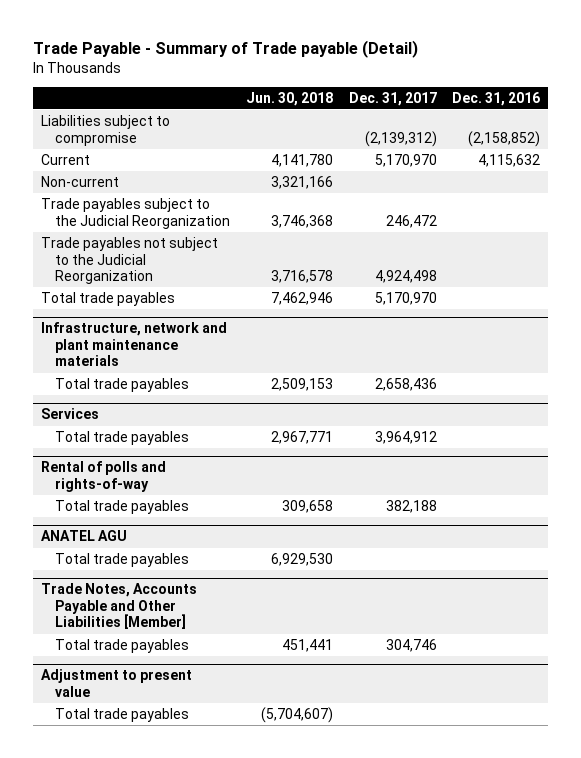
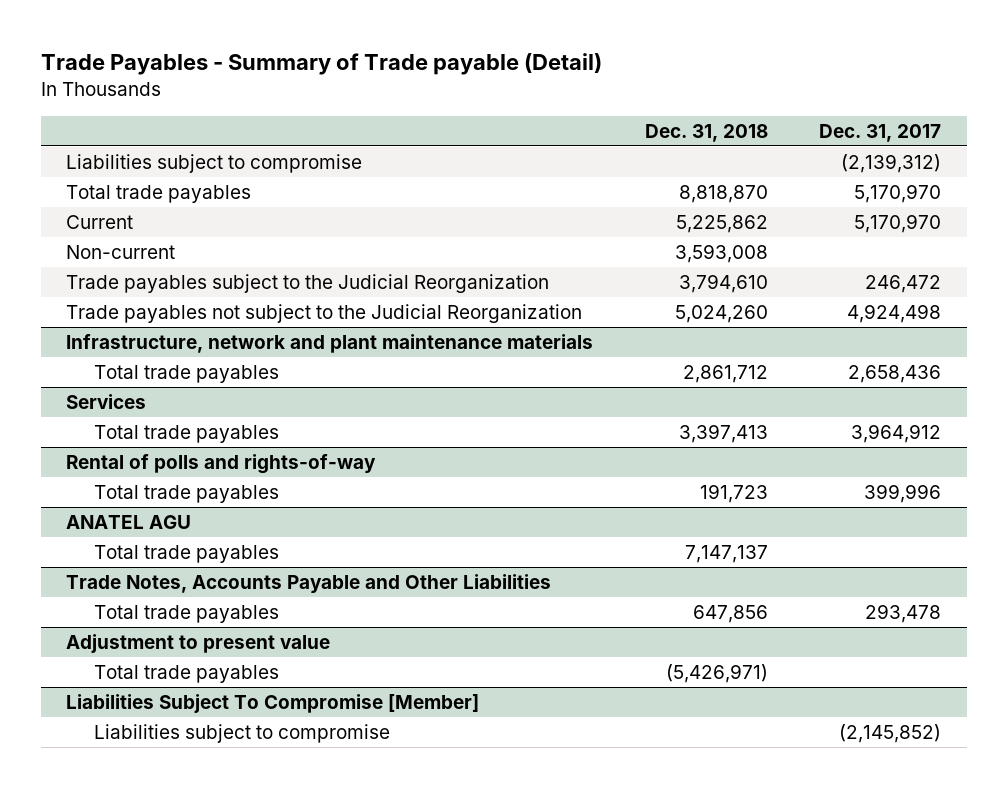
[32,40,418,59] Trade Payable - Summary of Trade payable (Detail) -> [40,53,602,76] Trade Payables - Summary of Trade payable (Detail)
[245,91,333,106] Jun. 30, 2018 -> none
[452,91,541,106] Dec. 31, 2016 -> none
none -> [644,123,768,142] Dec. 31, 2018
[40,292,175,307] Total trade payables -> [66,185,252,204] Total trade payables
[385,500,437,514] 382,188 -> [864,484,942,504] 399,996
[40,583,197,630] Trade Notes, Accounts Payable and Other Liabilities [Member] -> [66,574,552,594] Trade Notes, Accounts Payable and Other Liabilities
[385,639,437,653] 304,746 -> [865,604,942,624] 293,478
none -> [66,694,480,714] Liabilities Subject To Compromise [Member]
none -> [93,724,390,744] Liabilities subject to compromise

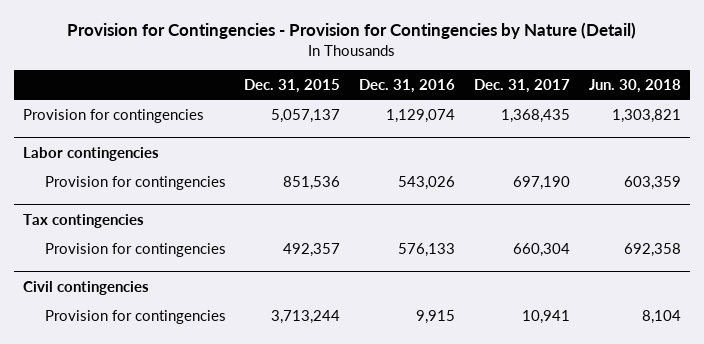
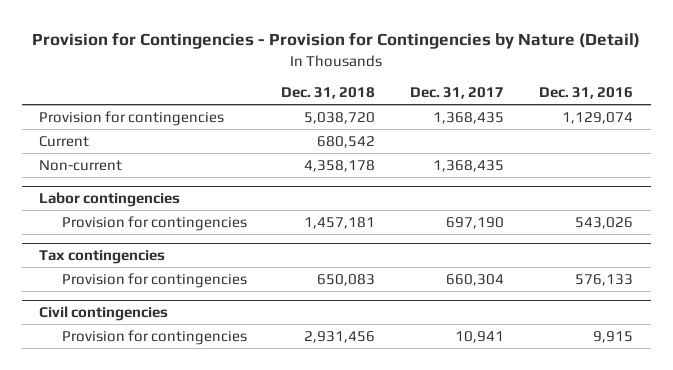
[244,79,341,94] Dec. 31, 2015 -> none
[588,79,681,94] Jun. 30, 2018 -> none
none -> [281,87,376,100] Dec. 31, 2018
none -> [39,135,90,147] Current
none -> [39,159,123,171] Non-current

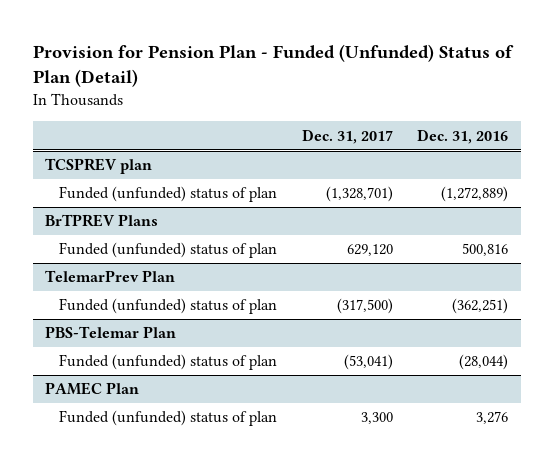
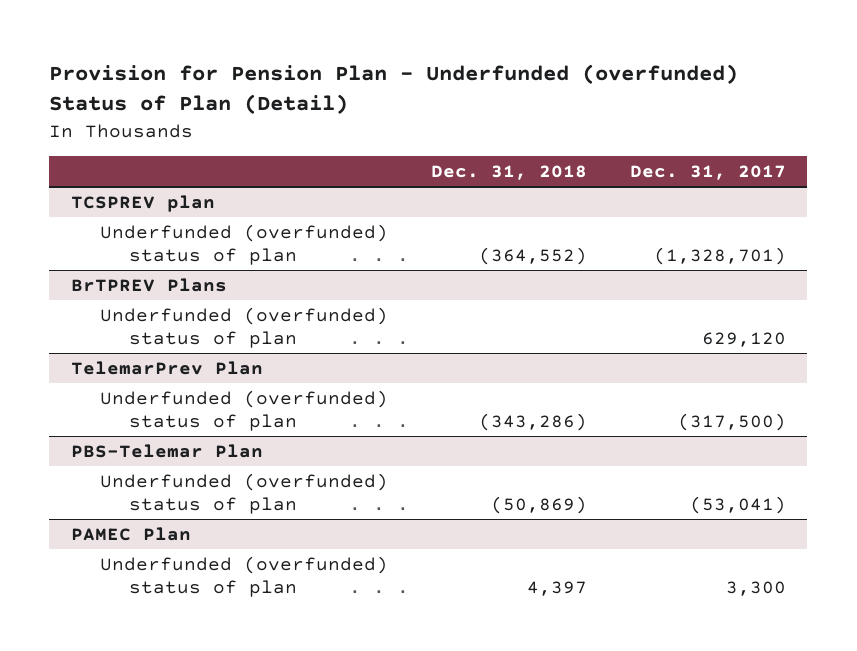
[32,44,514,88] Provision for Pension Plan - Funded (Unfunded) Status of Plan (Detail) -> [49,63,739,115] Provision for Pension Plan - Underfunded (overfunded) Status of Plan (Detail)
[417,128,509,144] Dec. 31, 2016 -> none
none -> [430,164,587,180] Dec. 31, 2018
[59,186,278,203] Funded (unfunded) status of plan -> [100,223,389,265] Underfunded (overfunded) status of plan
[59,242,278,259] Funded (unfunded) status of plan -> [100,306,389,348] Underfunded (overfunded) status of plan
[59,298,278,315] Funded (unfunded) status of plan -> [100,389,389,431] Underfunded (overfunded) status of plan
[59,354,278,371] Funded (unfunded) status of plan -> [100,472,389,514] Underfunded (overfunded) status of plan
[59,410,278,427] Funded (unfunded) status of plan -> [100,555,389,597] Underfunded (overfunded) status of plan

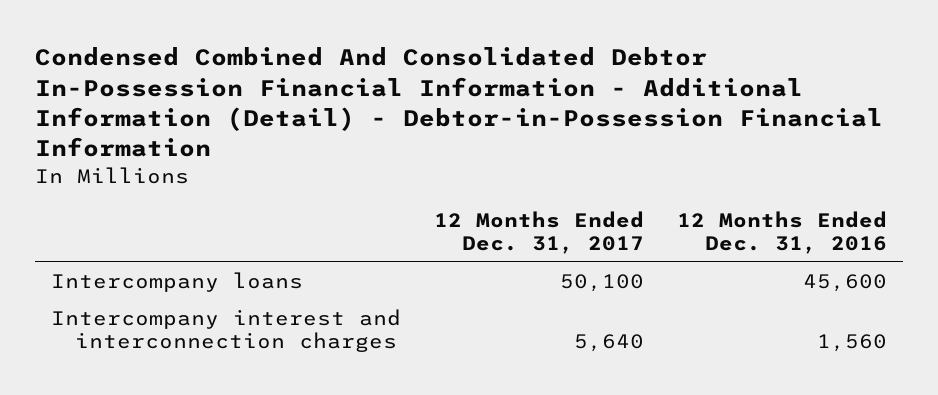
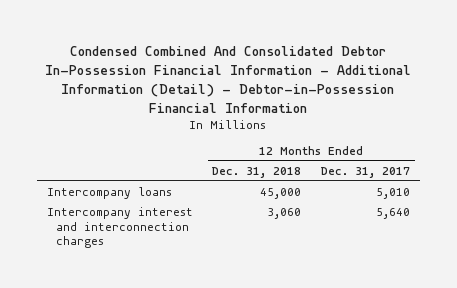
[676,211,887,255] 12 Months Ended Dec. 31, 2016 -> none
none -> [212,166,302,178] Dec. 31, 2018
[560,274,645,293] 50,100 -> [375,188,410,200] 5,010

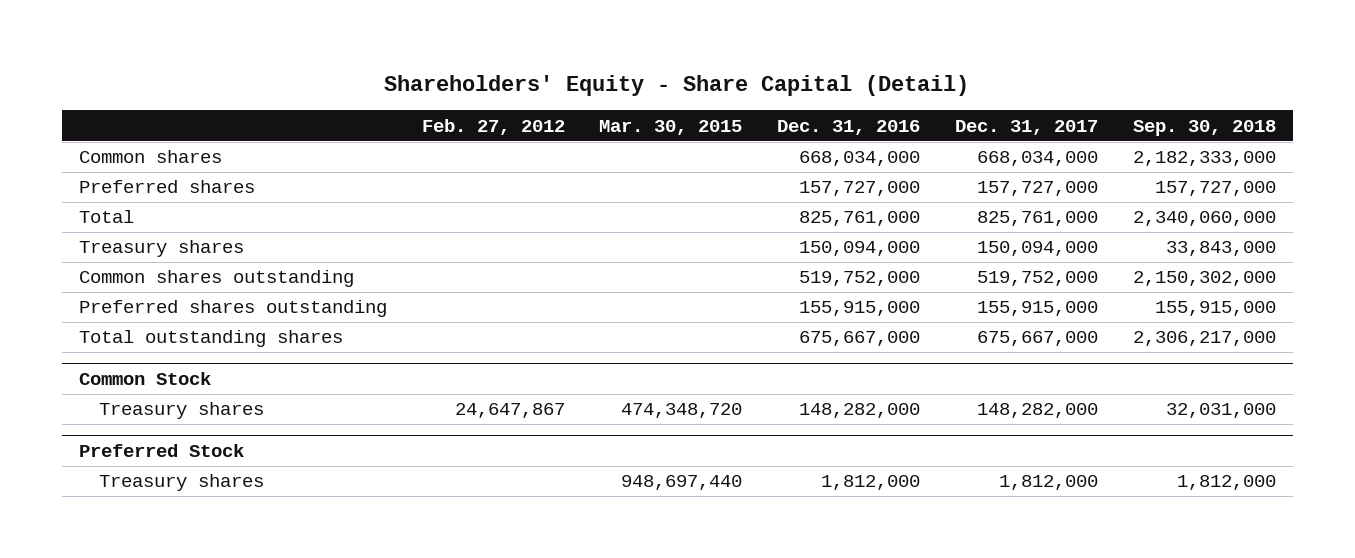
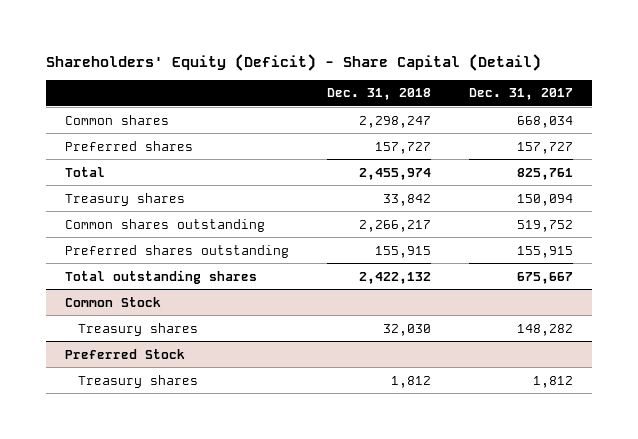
[384,75,970,97] Shareholders' Equity - Share Capital (Detail) -> [46,53,542,71] Shareholders' Equity (Deficit) - Share Capital (Detail)
[421,118,565,135] Feb. 27, 2012 -> none
[599,119,743,135] Mar. 30, 2015 -> none
[777,119,921,135] Dec. 31, 2016 -> none
[1132,119,1276,136] Sep. 30, 2018 -> none
none -> [326,88,431,101] Dec. 31, 2018
[976,151,1098,167] 668,034,000 -> [516,115,573,128] 668,034
[976,181,1098,197] 157,727,000 -> [516,141,573,154] 157,727
[976,211,1098,227] 825,761,000 -> [516,167,573,180] 825,761
[976,241,1098,257] 150,094,000 -> [516,193,573,206] 150,094
[976,271,1098,287] 519,752,000 -> [516,219,573,232] 519,752
[976,301,1098,317] 155,915,000 -> [516,245,573,258] 155,915
[976,331,1098,347] 675,667,000 -> [516,271,573,284] 675,667
[976,403,1098,419] 148,282,000 -> [516,323,573,336] 148,282
[998,475,1098,491] 1,812,000 -> [532,375,573,388] 1,812

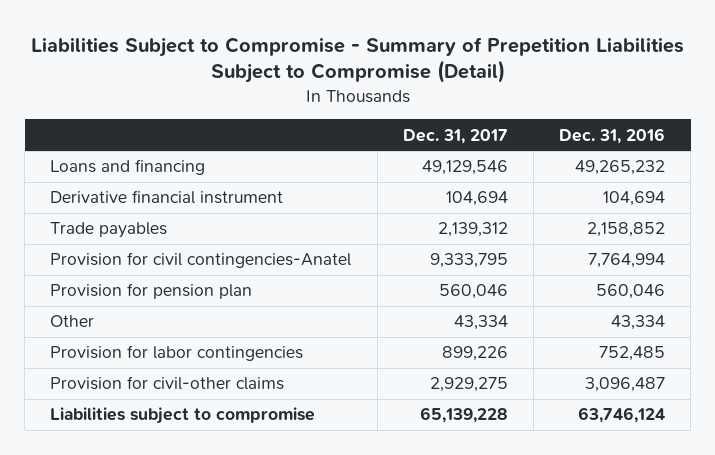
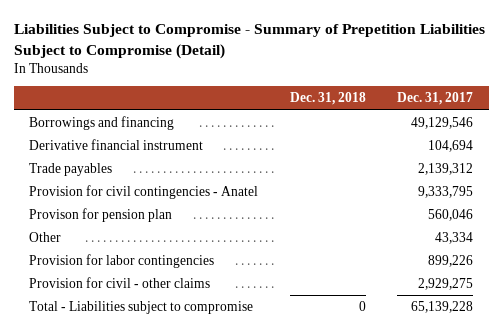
[559,127,666,144] Dec. 31, 2016 -> none
none -> [289,92,366,106] Dec. 31, 2018
[50,159,206,176] Loans and financing -> [29,115,175,130] Borrowings and financing
[50,252,352,269] Provision for civil contingencies-Anatel -> [29,184,259,199] Provision for civil contingencies - Anatel
[50,283,253,300] Provision for pension plan -> [29,207,173,222] Provison for pension plan
[50,376,285,391] Provision for civil-other claims -> [29,276,211,288] Provision for civil - other claims
[50,407,316,425] Liabilities subject to compromise -> [29,300,254,314] Total - Liabilities subject to compromise

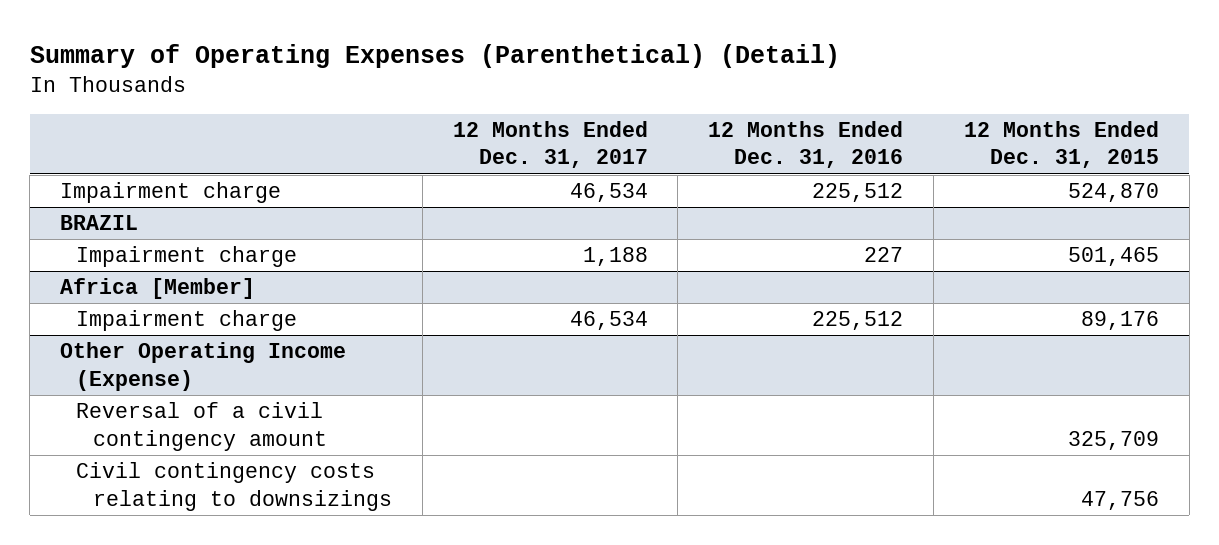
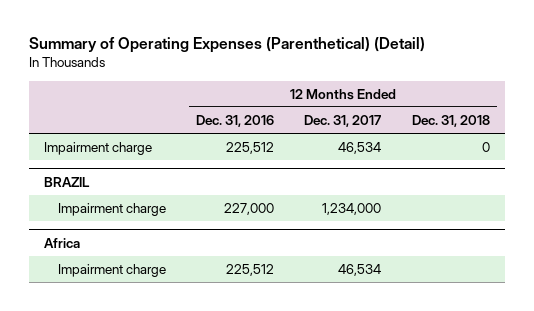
[964,121,1160,169] 12 Months Ended Dec. 31, 2015 -> none
none -> [411,114,490,127] Dec. 31, 2018
[582,247,648,267] 1,188 -> [322,202,382,215] 1,234,000
[864,247,904,263] 227 -> [224,202,275,215] 227,000
[59,278,255,300] Africa [Member] -> [43,237,80,248] Africa
[59,342,346,391] Other Operating Income (Expense) -> none
[76,402,327,451] Reversal of a civil contingency amount -> none
[76,462,392,511] Civil contingency costs relating to downsizings -> none

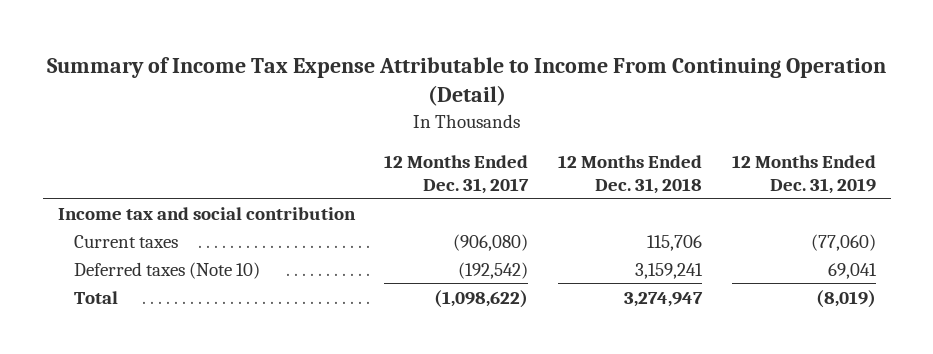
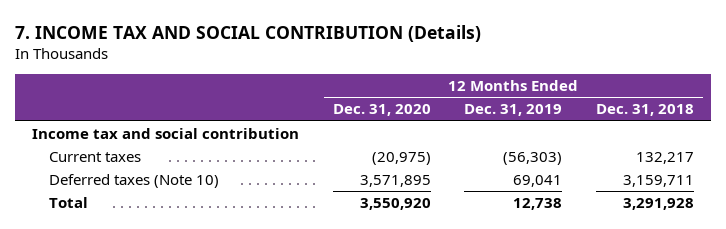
[46,56,886,107] Summary of Income Tax Expense Attributable to Income From Continuing Operation (Detail) -> [15,24,482,42] 7. INCOME TAX AND SOCIAL CONTRIBUTION (Details)
[384,155,530,194] 12 Months Ended Dec. 31, 2017 -> none
none -> [332,104,431,117] Dec. 31, 2020
[647,234,703,251] 115,706 -> [636,152,695,165] 132,217
[810,233,876,251] (77,060) -> [503,152,563,166] (56,303)
[635,262,704,279] 3,159,241 -> [623,175,695,188] 3,159,711
[624,291,704,307] 3,274,947 -> [623,198,695,211] 3,291,928
[815,289,876,308] (8,019) -> [513,198,563,211] 12,738

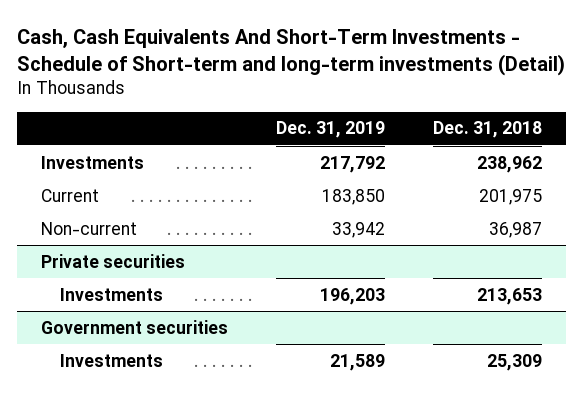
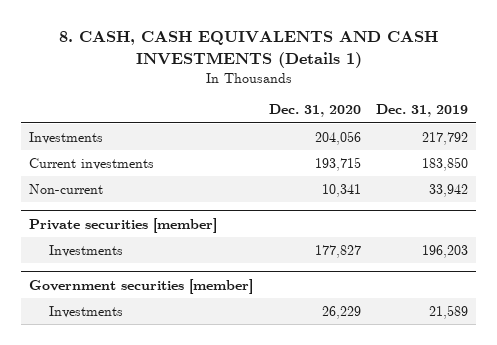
[17,29,566,77] Cash, Cash Equivalents And Short-Term Investments - Schedule of Short-term and long-term investments (Detail) -> [58,31,438,68] 8. CASH, CASH EQUIVALENTS AND CASH INVESTMENTS (Details 1)
[433,121,543,139] Dec. 31, 2018 -> none
none -> [268,104,361,118] Dec. 31, 2020
[41,188,100,202] Current -> [28,157,154,170] Current investments
[41,253,186,268] Private securities -> [28,217,217,233] Private securities [member]
[41,319,229,334] Government securities -> [28,278,253,294] Government securities [member]

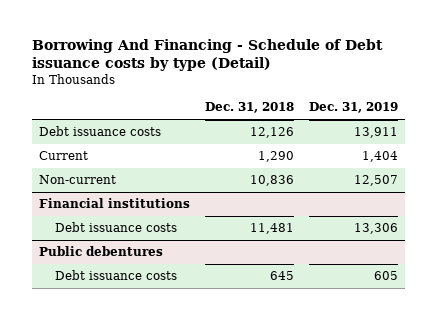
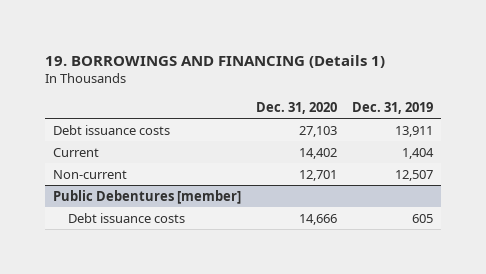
[32,39,384,72] Borrowing And Financing - Schedule of Debt issuance costs by type (Detail) -> [45,54,386,68] 19. BORROWINGS AND FINANCING (Details 1)
[204,102,294,114] Dec. 31, 2018 -> none
none -> [256,102,338,115] Dec. 31, 2020
[39,198,191,209] Financial institutions -> none
[54,222,177,233] Debt issuance costs -> none
[39,246,164,257] Public debentures -> [52,189,241,204] Public Debentures [member]

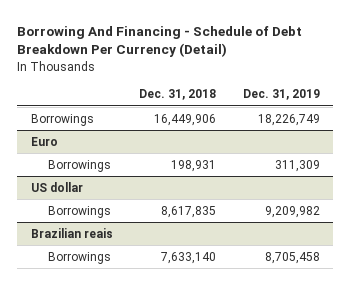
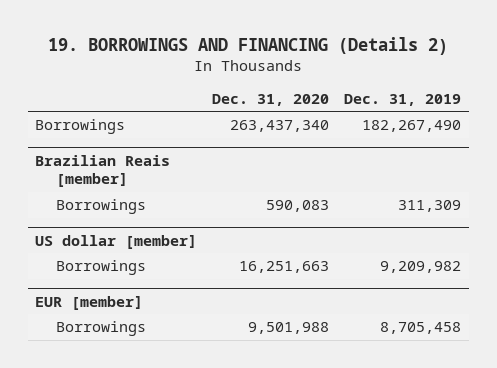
[17,25,303,58] Borrowing And Financing - Schedule of Debt Breakdown Per Currency (Detail) -> [48,36,449,55] 19. BORROWINGS AND FINANCING (Details 2)
[139,89,217,101] Dec. 31, 2018 -> none
none -> [212,93,330,106] Dec. 31, 2020
[30,136,58,146] Euro -> none
[257,113,320,126] 18,226,749 -> [362,120,462,133] 182,267,490
none -> [35,154,171,188] Brazilian Reais [member]
[30,181,83,192] US dollar -> [35,234,198,249] US dollar [member]
[30,227,113,238] Brazilian reais -> none
none -> [35,295,144,310] EUR [member]

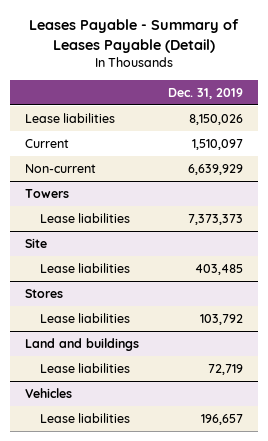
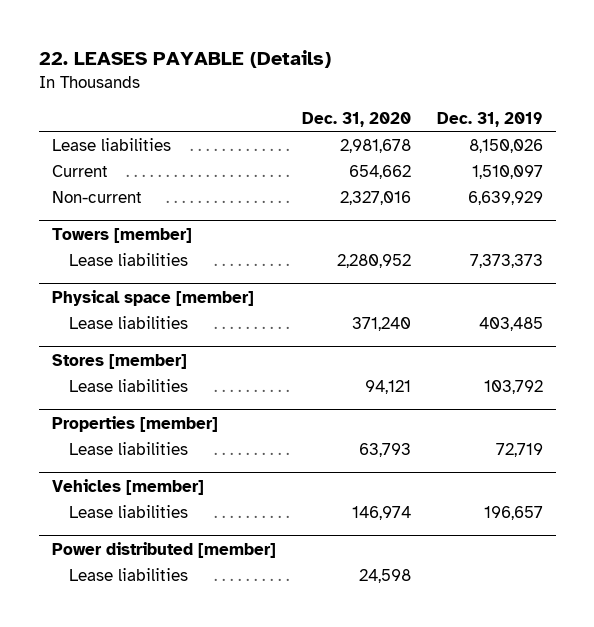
[29,19,240,53] Leases Payable - Summary of Leases Payable (Detail) -> [38,49,331,68] 22. LEASES PAYABLE (Details)
none -> [301,111,411,127] Dec. 31, 2020
[24,189,69,199] Towers -> [51,227,192,243] Towers [member]
[24,238,47,249] Site -> none
none -> [51,289,254,306] Physical space [member]
[24,289,63,299] Stores -> [51,353,187,369] Stores [member]
[24,338,139,352] Land and buildings -> none
none -> [51,415,218,432] Properties [member]
[24,388,72,399] Vehicles -> [51,478,204,495] Vehicles [member]
none -> [51,541,276,558] Power distributed [member]
none -> [69,567,189,581] Lease liabilities

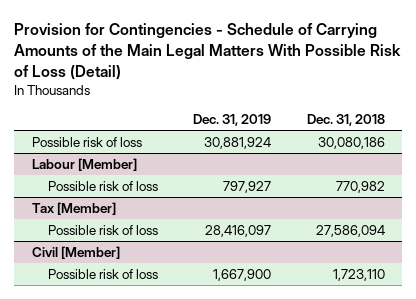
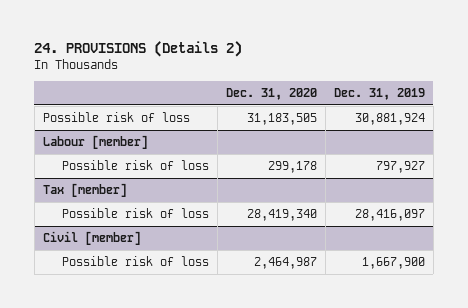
[13,22,401,80] Provision for Contingencies - Schedule of Carrying Amounts of the Main Legal Matters With Possible Risk of Loss (Detail) -> [34,41,243,58] 24. PROVISIONS (Details 2)
[306,114,385,127] Dec. 31, 2018 -> none
none -> [225,88,317,101] Dec. 31, 2020
[31,157,137,171] Labour [Member] -> [42,135,148,150] Labour [member]
[31,201,116,215] Tax [Member] -> [42,183,127,198] Tax [member]
[31,245,120,259] Civil [Member] -> [42,231,141,246] Civil [member]

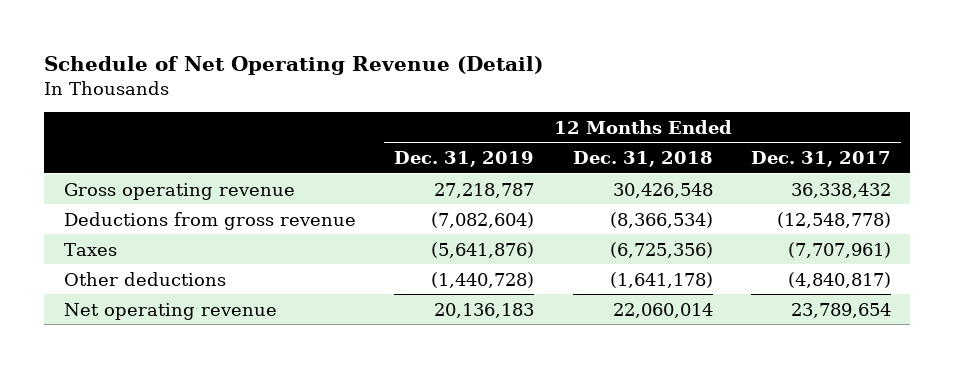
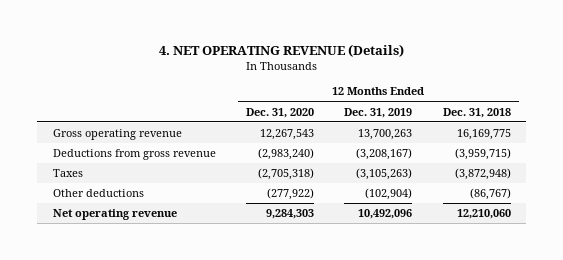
[44,56,544,76] Schedule of Net Operating Revenue (Detail) -> [158,43,404,57] 4. NET OPERATING REVENUE (Details)
[751,151,892,168] Dec. 31, 2017 -> none
none -> [245,107,314,118] Dec. 31, 2020
[434,182,535,198] 27,218,787 -> [358,129,413,141] 13,700,263
[612,182,713,198] 30,426,548 -> [456,129,511,141] 16,169,775
[431,211,535,228] (7,082,604) -> [356,148,413,161] (3,208,167)
[609,211,713,228] (8,366,534) -> [454,148,511,161] (3,959,715)
[431,241,535,258] (5,641,876) -> [356,168,413,181] (3,105,263)
[609,241,713,258] (6,725,356) -> [454,168,511,181] (3,872,948)
[431,271,535,288] (1,440,728) -> [365,188,413,201] (102,904)
[609,271,713,288] (1,641,178) -> [469,188,511,201] (86,767)
[434,302,535,318] 20,136,183 -> [358,209,413,220] 10,492,096
[612,302,713,318] 22,060,014 -> [456,209,511,220] 12,210,060

